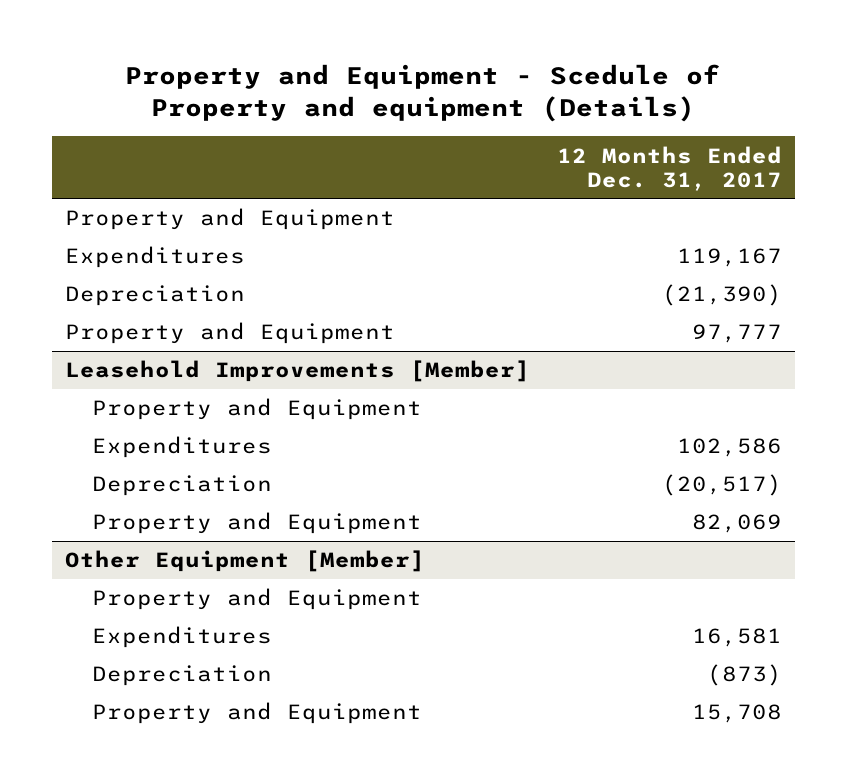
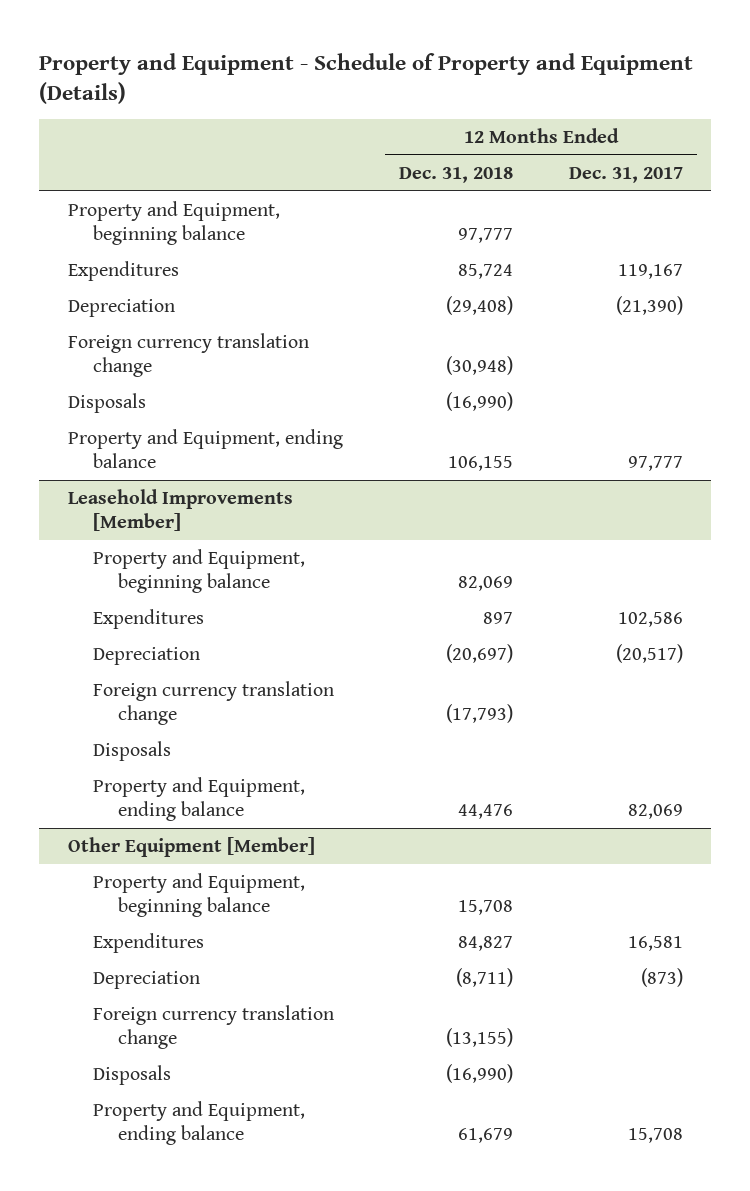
[125,63,721,122] Property and Equipment - Scedule of Property and equipment (Details) -> [39,52,694,104] Property and Equipment - Schedule of Property and Equipment (Details)
none -> [398,166,513,183] Dec. 31, 2018
[64,208,395,231] Property and Equipment -> [67,200,280,246] Property and Equipment, beginning balance
none -> [67,332,309,378] Foreign currency translation change
none -> [67,392,146,413] Disposals
[64,322,395,345] Property and Equipment -> [67,428,343,469] Property and Equipment, ending balance
[91,398,422,421] Property and Equipment -> [92,548,305,594] Property and Equipment, beginning balance
none -> [92,680,334,726] Foreign currency translation change
none -> [92,740,171,761] Disposals
[91,512,422,535] Property and Equipment -> [92,776,305,822] Property and Equipment, ending balance
[91,588,422,611] Property and Equipment -> [92,872,305,918] Property and Equipment, beginning balance
none -> [92,1004,334,1050] Foreign currency translation change
none -> [92,1064,171,1085] Disposals
[91,702,422,725] Property and Equipment -> [92,1100,305,1146] Property and Equipment, ending balance

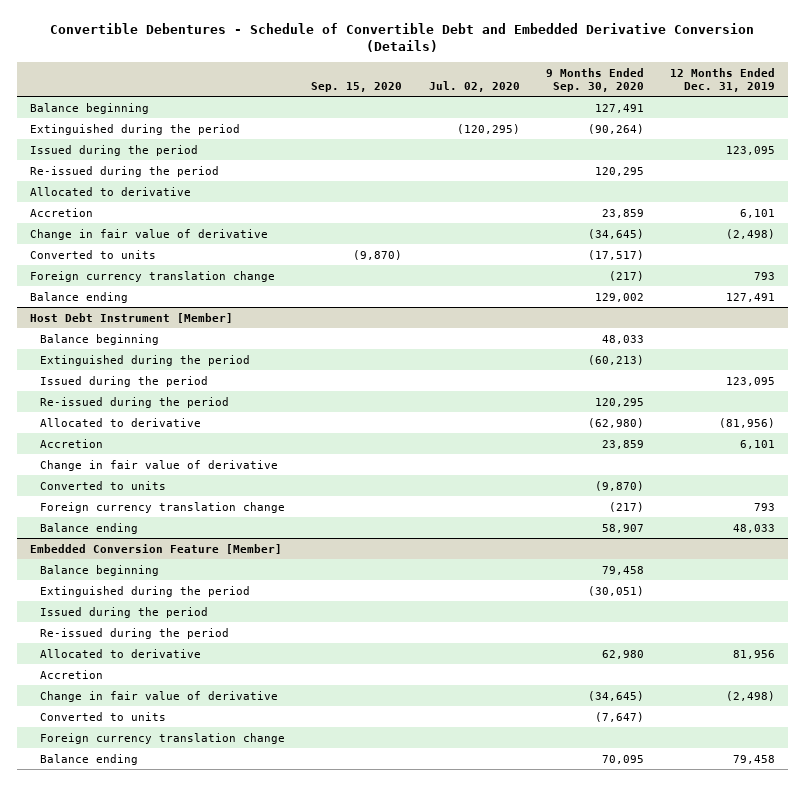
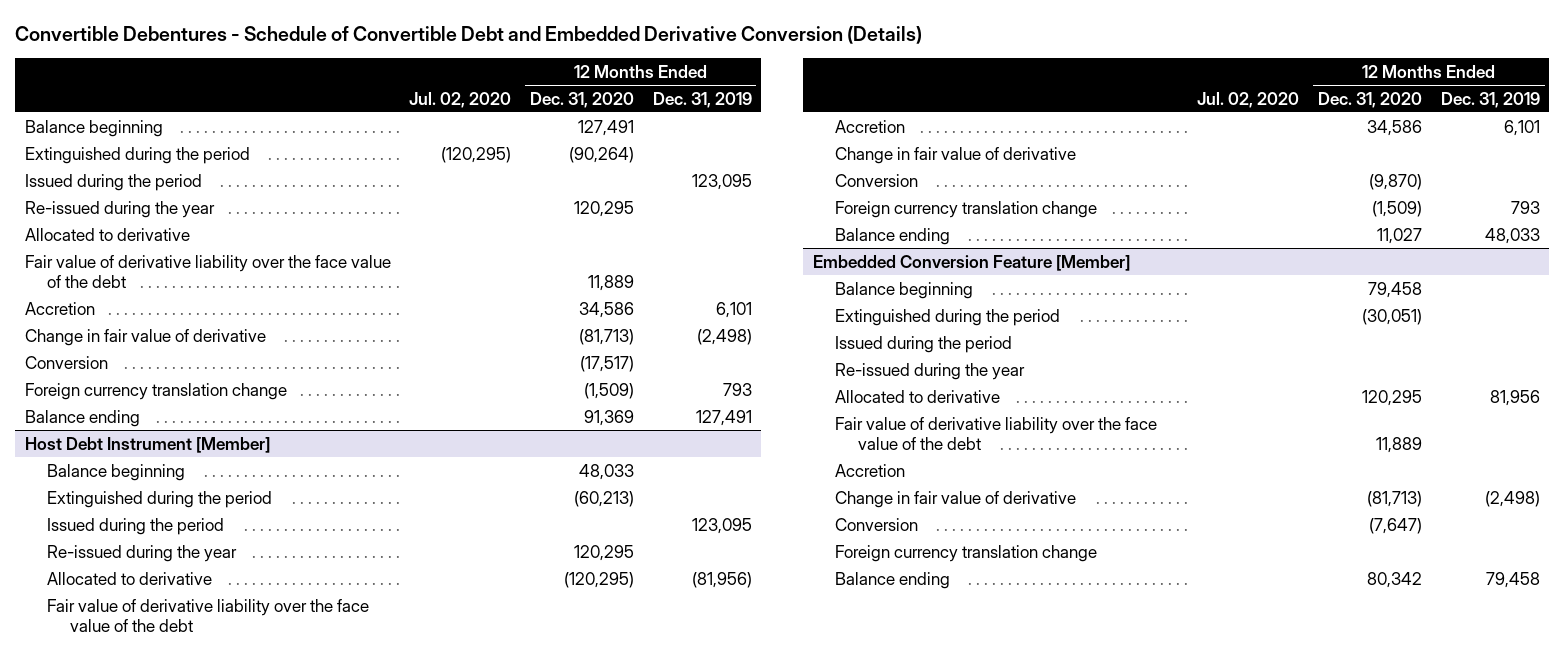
[311,81,403,92] Sep. 15, 2020 -> none
[545,67,644,92] 9 Months Ended Sep. 30, 2020 -> none
none -> [530,91,635,108] Dec. 31, 2020
[29,165,219,177] Re-issued during the period -> [24,200,215,218] Re-issued during the year
none -> [24,254,391,288] Fair value of derivative liability over the face value of the debt
[29,249,156,259] Converted to units -> [24,355,108,369] Conversion
[40,396,230,408] Re-issued during the period -> [47,544,238,562] Re-issued during the year
none -> [47,598,370,632] Fair value of derivative liability over the face value of the debt
[40,480,167,490] Converted to units -> [835,173,919,187] Conversion
[40,627,230,639] Re-issued during the period -> [835,362,1026,380] Re-issued during the year
none -> [835,416,1158,450] Fair value of derivative liability over the face value of the debt
[40,711,167,721] Converted to units -> [835,517,919,531] Conversion

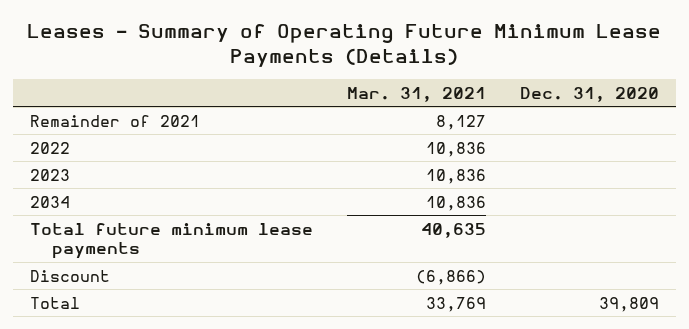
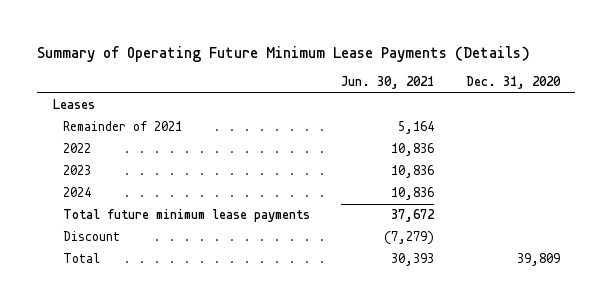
[27,23,662,67] Leases - Summary of Operating Future Minimum Lease Payments (Details) -> [37,45,531,62] Summary of Operating Future Minimum Lease Payments (Details)
[346,86,486,102] Mar. 31, 2021 -> none
none -> [341,76,435,90] Jun. 30, 2021
none -> [52,99,95,110] Leases
[30,195,71,208] 2034 -> [62,187,91,198] 2024

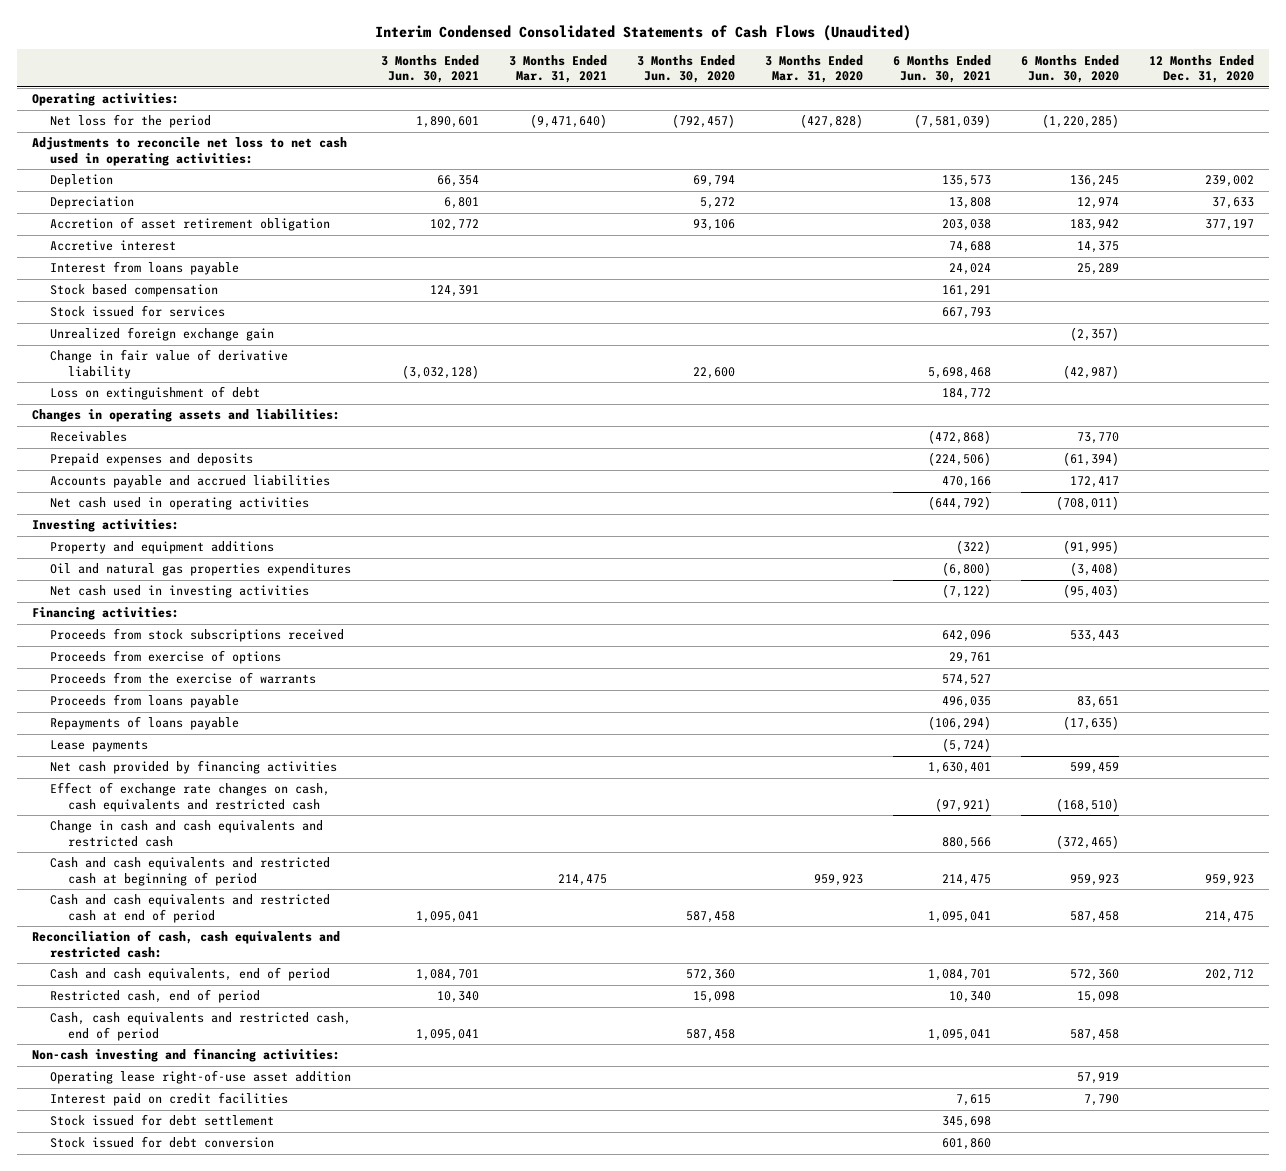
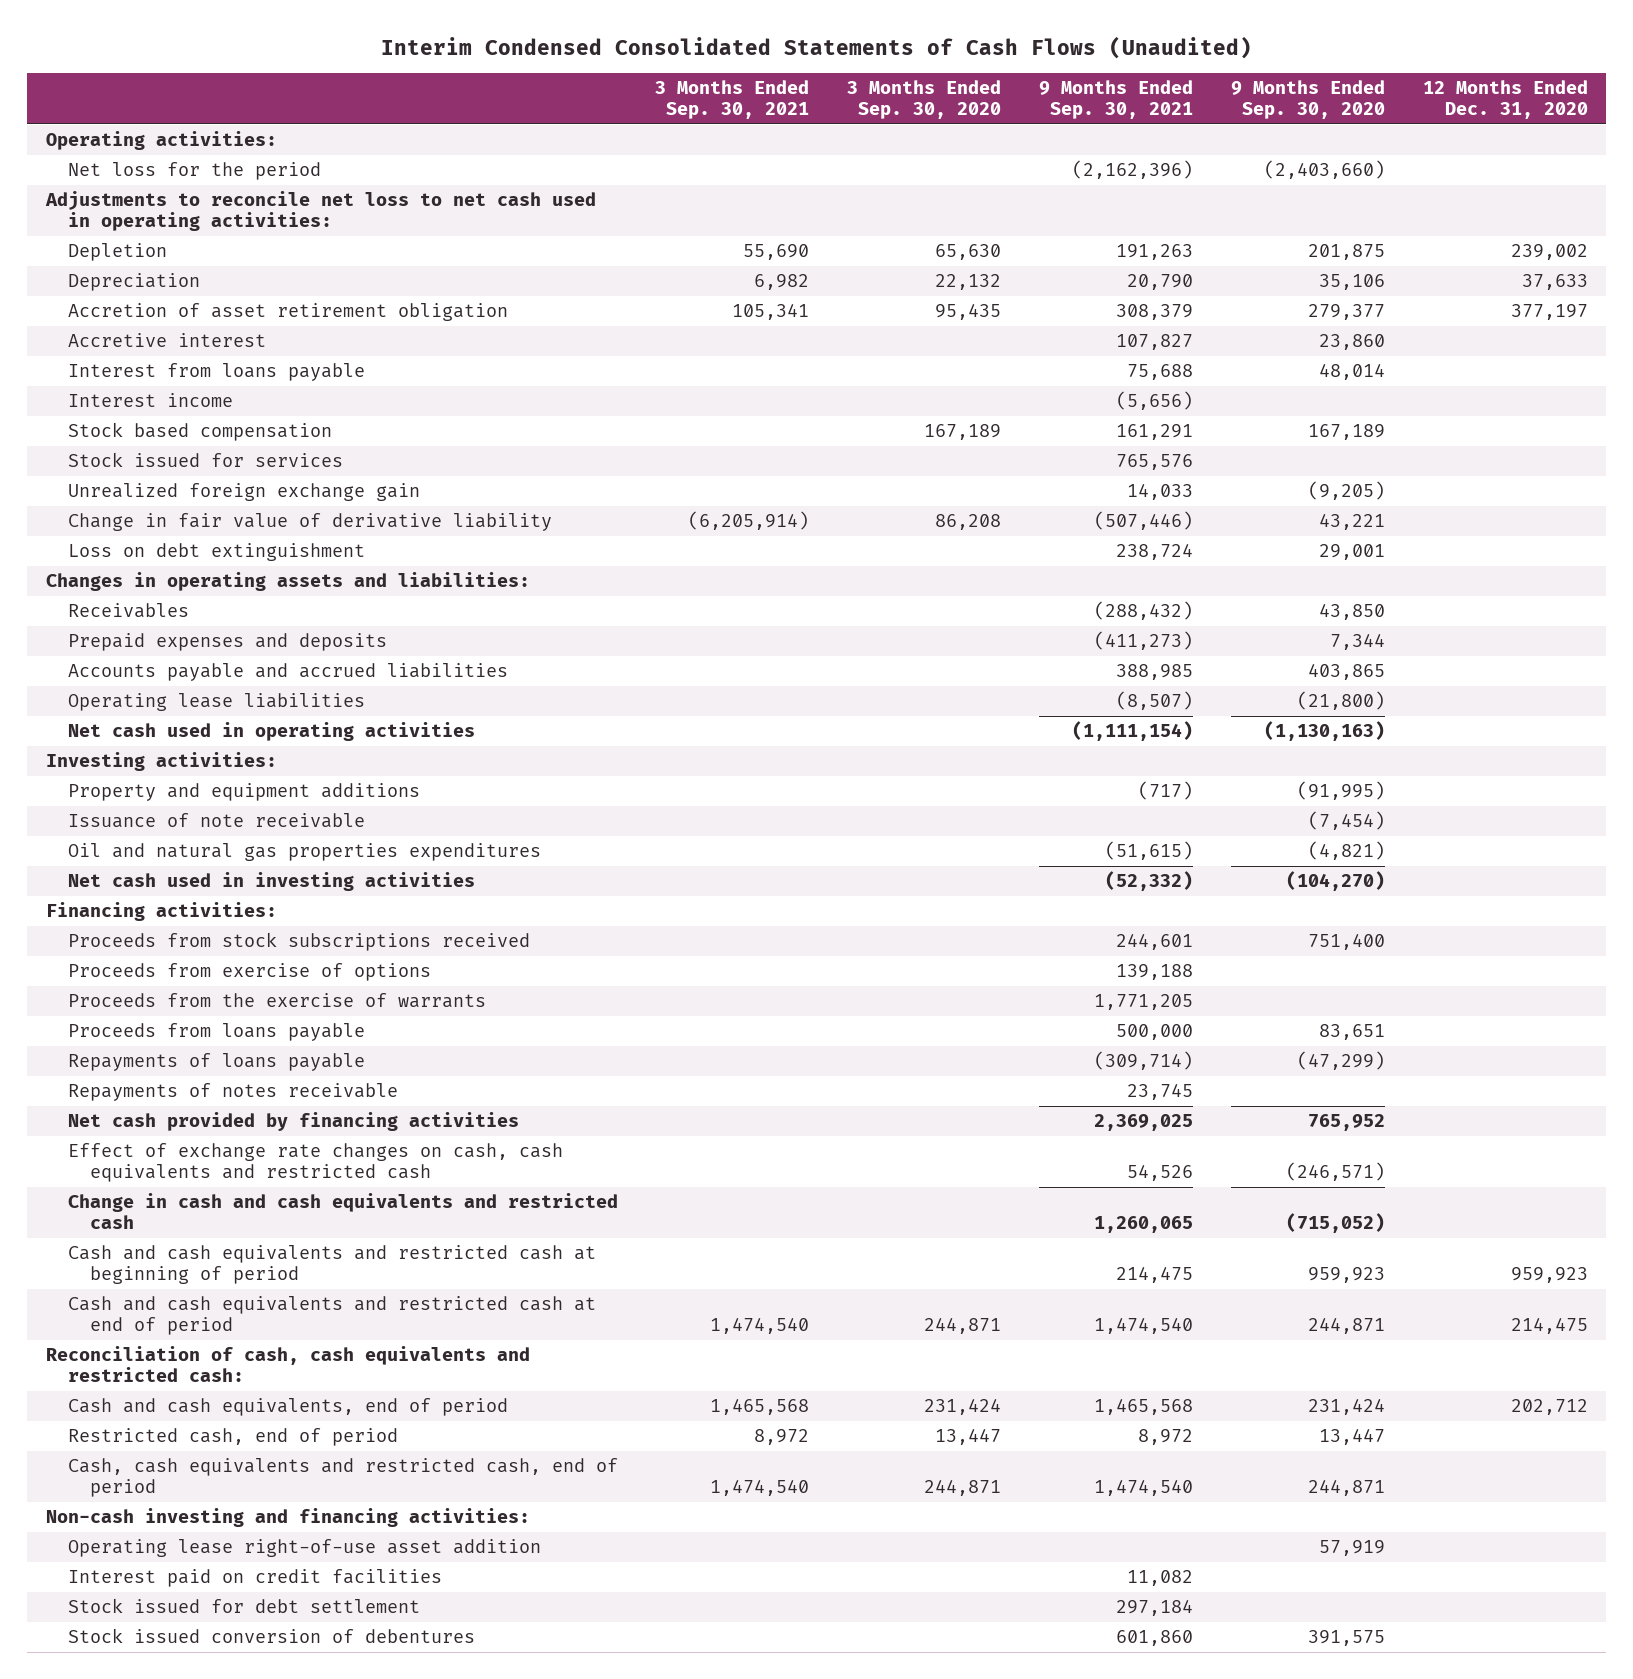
[380,54,479,84] 3 Months Ended Jun. 30, 2021 -> none
[508,54,607,84] 3 Months Ended Mar. 31, 2021 -> none
[636,54,735,84] 3 Months Ended Jun. 30, 2020 -> none
[764,54,863,84] 3 Months Ended Mar. 31, 2020 -> none
[892,54,991,84] 6 Months Ended Jun. 30, 2021 -> none
[1020,54,1119,84] 6 Months Ended Jun. 30, 2020 -> none
none -> [655,80,810,119] 3 Months Ended Sep. 30, 2021
none -> [847,80,1002,119] 3 Months Ended Sep. 30, 2020
none -> [1039,80,1194,119] 9 Months Ended Sep. 30, 2021
none -> [1230,80,1385,119] 9 Months Ended Sep. 30, 2020
none -> [67,393,233,408] Interest income
[49,386,260,401] Loss on extinguishment of debt -> [67,543,365,562] Loss on debt extinguishment
none -> [67,693,365,712] Operating lease liabilities
none -> [67,813,365,829] Issuance of note receivable
[49,740,148,753] Lease payments -> none
none -> [67,1083,398,1102] Repayments of notes receivable
[49,1136,274,1149] Stock issued for debt conversion -> [67,1628,475,1644] Stock issued conversion of debentures

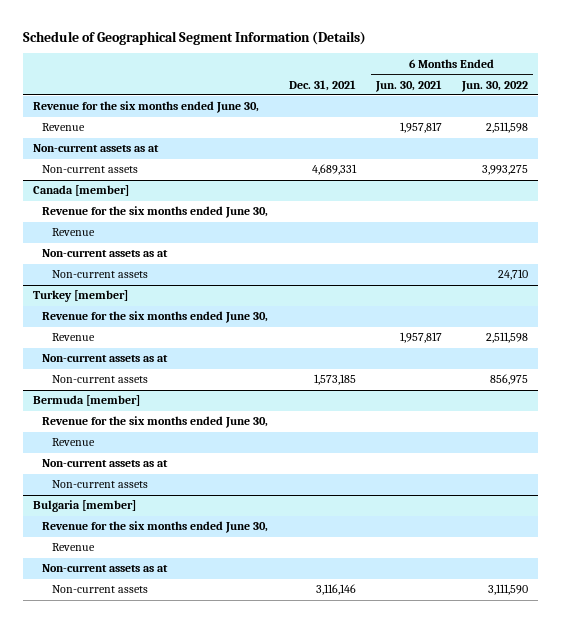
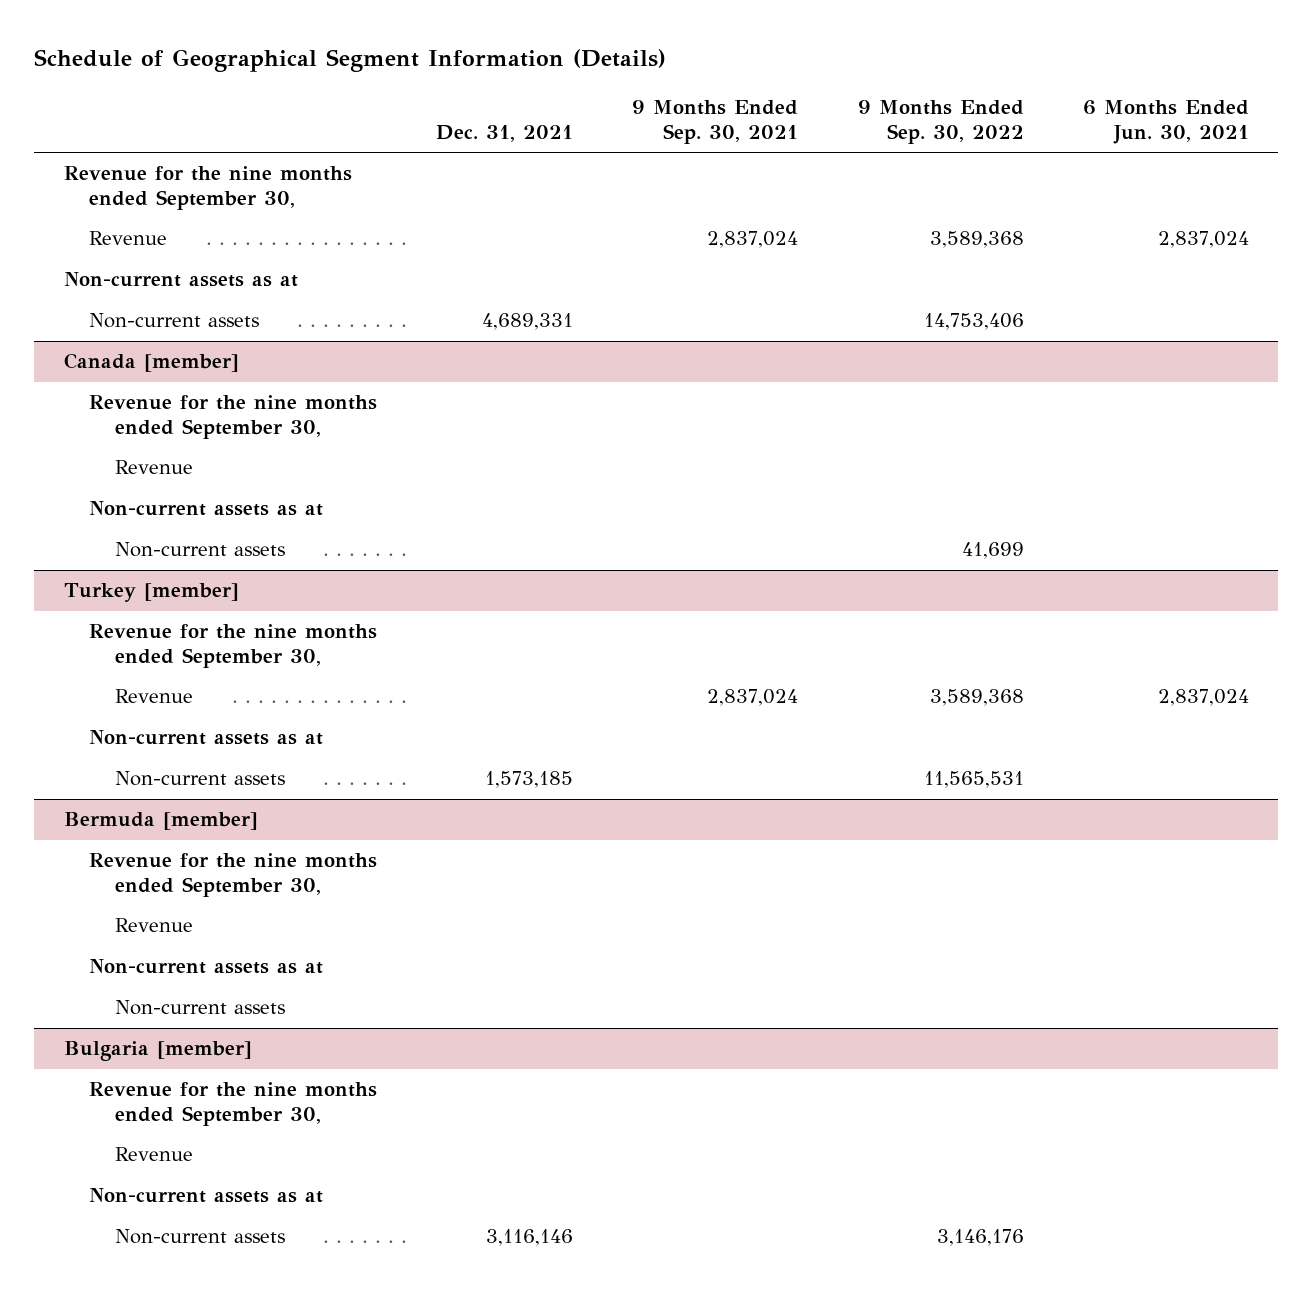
[460,80,528,92] Jun. 30, 2022 -> none
none -> [632,100,799,144] 9 Months Ended Sep. 30, 2021
none -> [857,100,1024,144] 9 Months Ended Sep. 30, 2022
[33,101,260,114] Revenue for the six months ended June 30, -> [63,166,352,210] Revenue for the nine months ended September 30,
[399,122,442,134] 1,957,817 -> [1157,231,1249,249] 2,837,024
[42,206,269,219] Revenue for the six months ended June 30, -> [89,395,378,439] Revenue for the nine months ended September 30,
[42,311,269,324] Revenue for the six months ended June 30, -> [89,624,378,668] Revenue for the nine months ended September 30,
[399,332,442,344] 1,957,817 -> [1157,689,1249,707] 2,837,024
[42,416,269,429] Revenue for the six months ended June 30, -> [89,853,378,897] Revenue for the nine months ended September 30,
[42,521,269,534] Revenue for the six months ended June 30, -> [89,1082,378,1126] Revenue for the nine months ended September 30,

